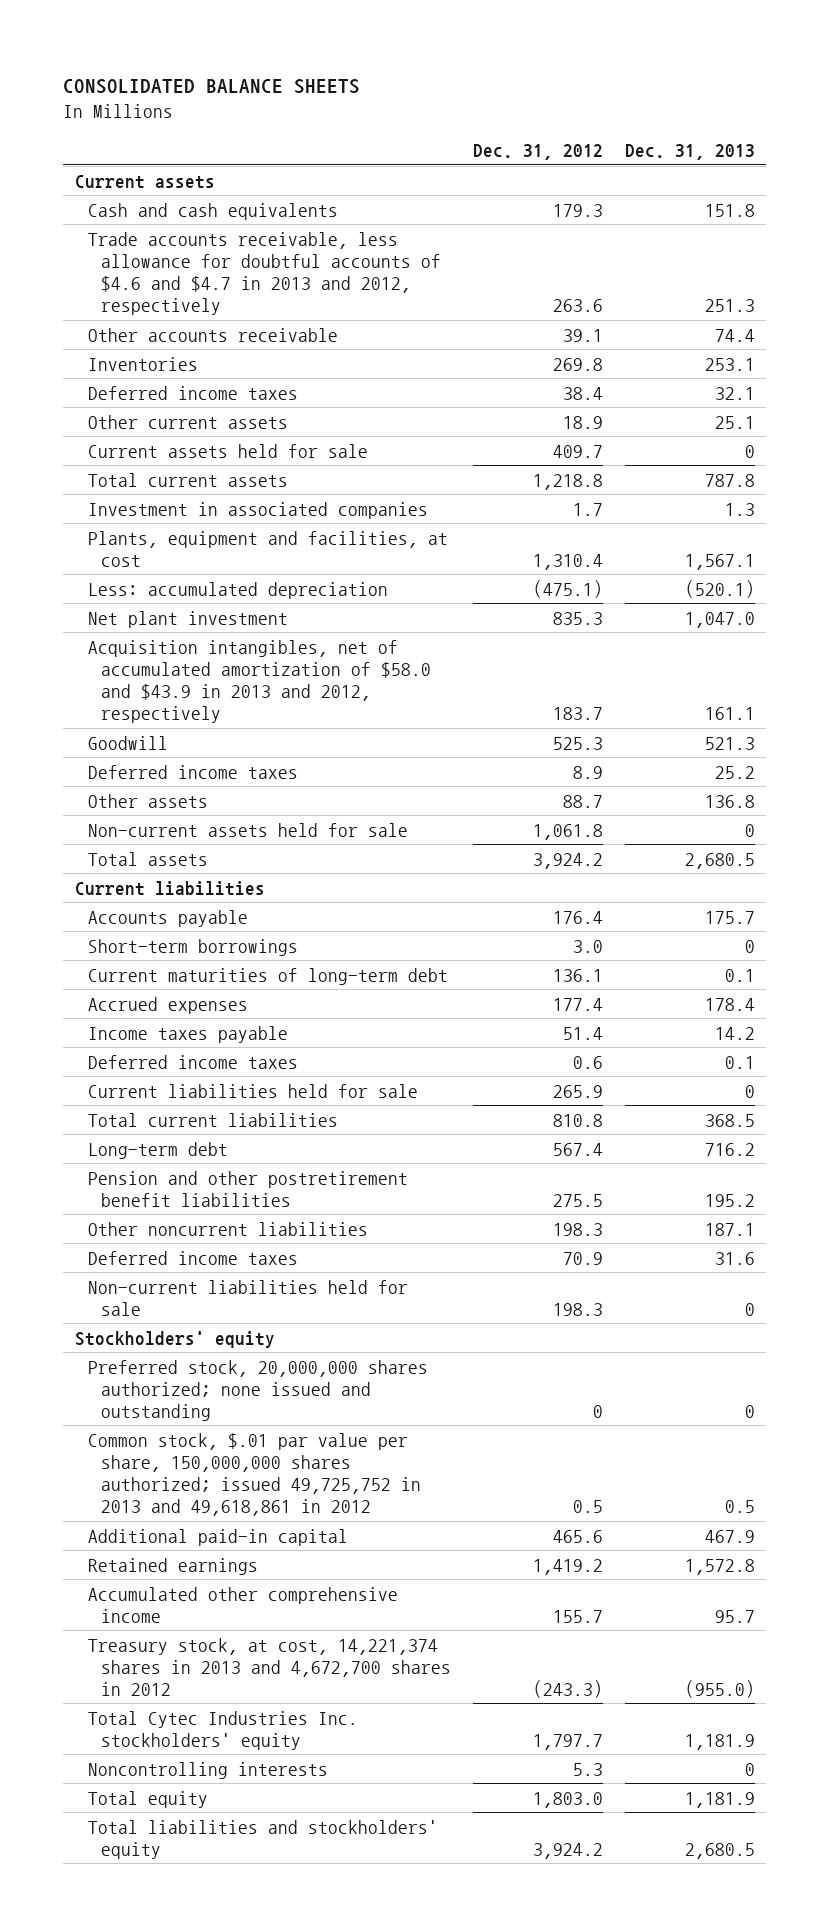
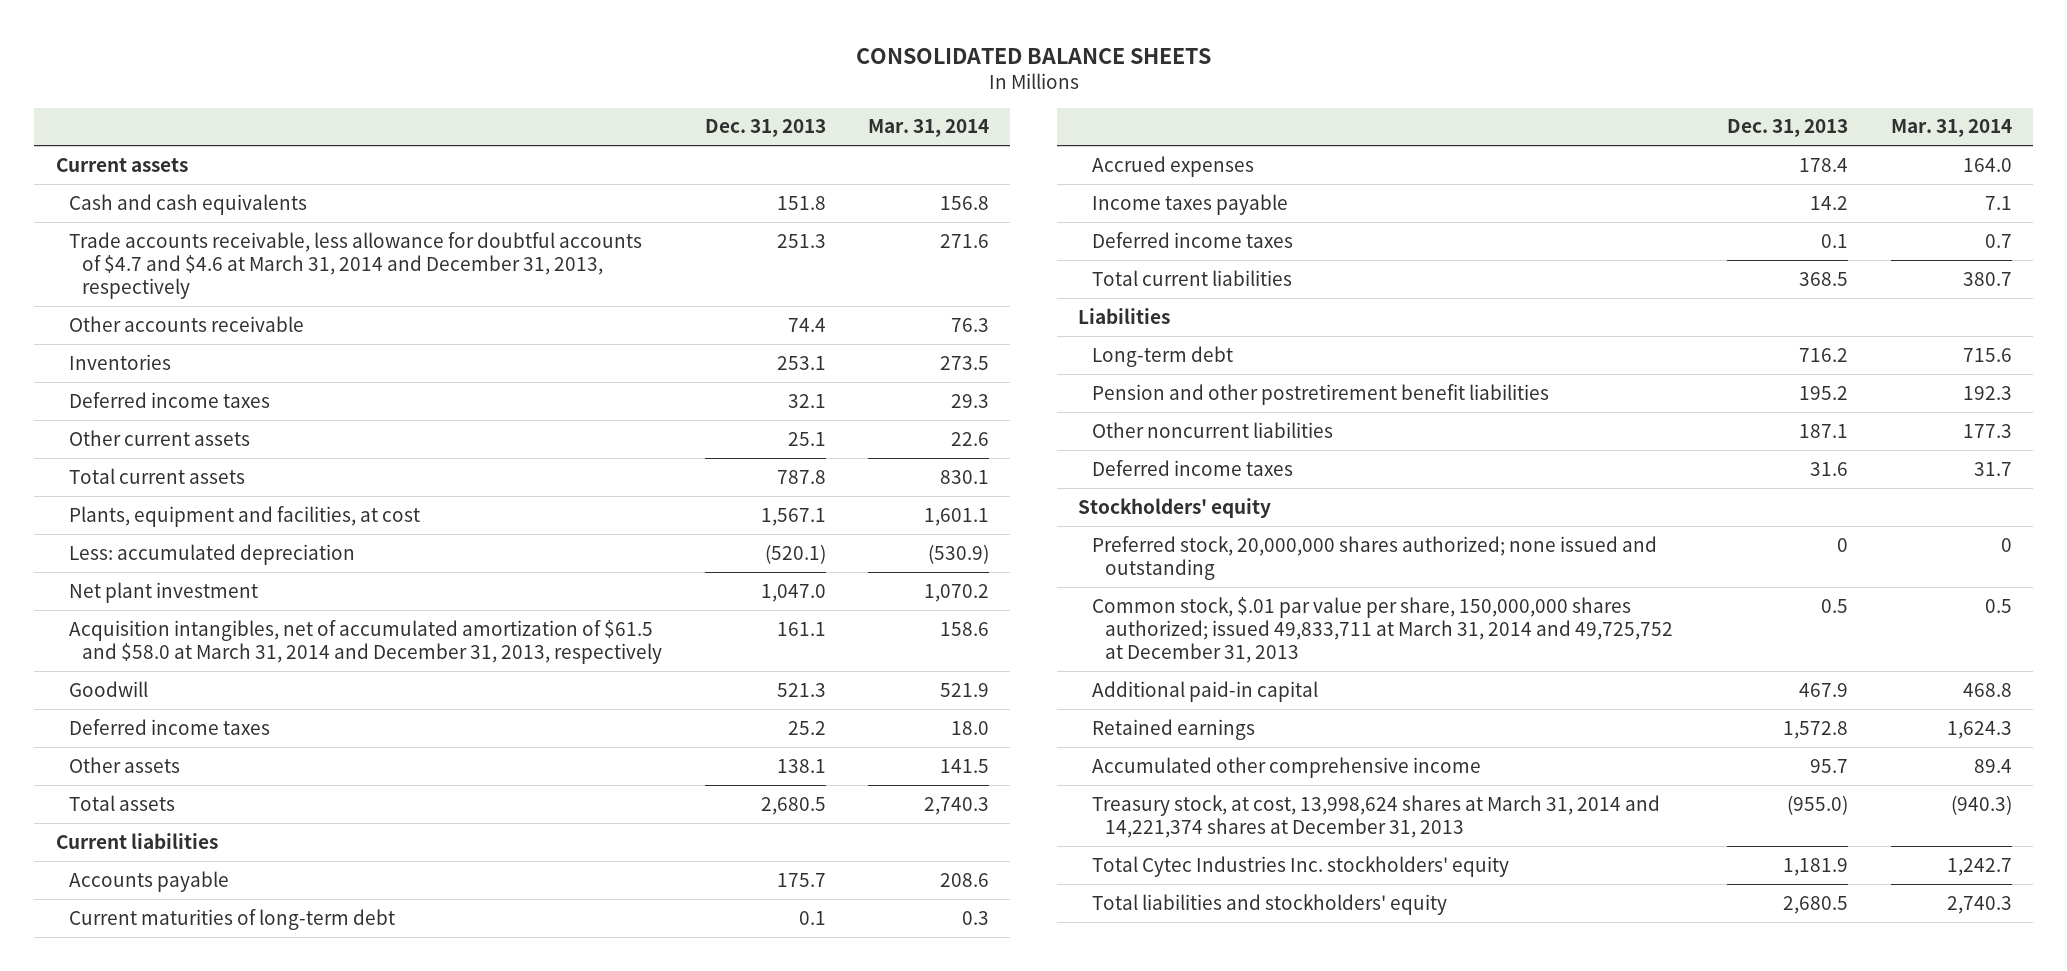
[473,143,604,160] Dec. 31, 2012 -> none
none -> [868,119,990,138] Mar. 31, 2014
[87,231,441,315] Trade accounts receivable, less allowance for doubtful accounts of $4.6 and $4.7 in 2013 and 2012, respectively -> [68,231,642,299] Trade accounts receivable, less allowance for doubtful accounts of $4.7 and $4.6 at March 31, 2014 and December 31, 2013, respectively
[87,443,368,458] Current assets held for sale -> none
[87,501,428,519] Investment in associated companies -> none
[87,639,431,723] Acquisition intangibles, net of accumulated amortization of $58.0 and $43.9 in 2013 and 2012, respectively -> [68,619,663,664] Acquisition intangibles, net of accumulated amortization of $61.5 and $58.0 at March 31, 2014 and December 31, 2013, respectively
[87,822,408,837] Non-current assets held for sale -> none
[705,794,756,808] 136.8 -> [776,758,826,773] 138.1
[87,938,298,956] Short-term borrowings -> none
[87,1083,418,1098] Current liabilities held for sale -> none
none -> [1078,307,1171,324] Liabilities
[87,1279,408,1316] Non-current liabilities held for sale -> none
[87,1432,421,1516] Common stock, $.01 par value per share, 150,000,000 shares authorized; issued 49,725,752 in 2013 and 49,618,861 in 2012 -> [1091,596,1673,663] Common stock, $.01 par value per share, 150,000,000 shares authorized; issued 49,833,711 at March 31, 2014 and 49,725,752 at December 31, 2013
[87,1637,451,1696] Treasury stock, at cost, 14,221,374 shares in 2013 and 4,672,700 shares in 2012 -> [1091,794,1660,838] Treasury stock, at cost, 13,998,624 shares at March 31, 2014 and 14,221,374 shares at December 31, 2013
[87,1761,328,1779] Noncontrolling interests -> none
[87,1790,208,1808] Total equity -> none

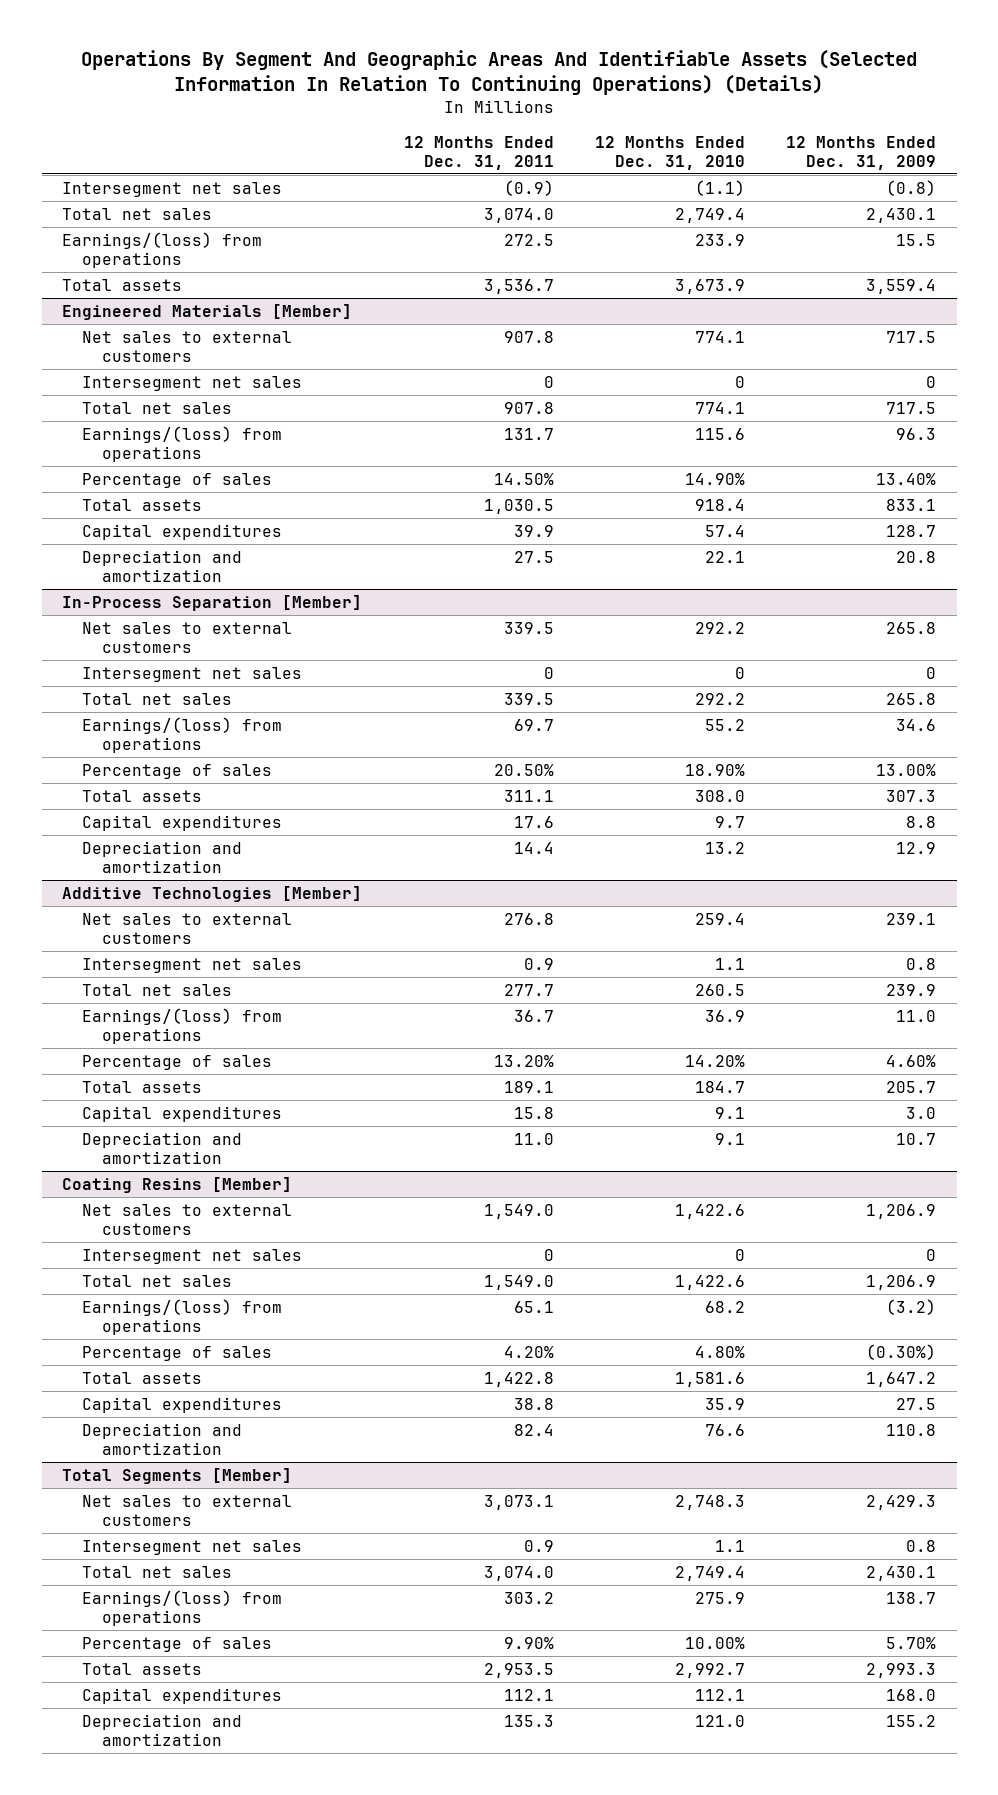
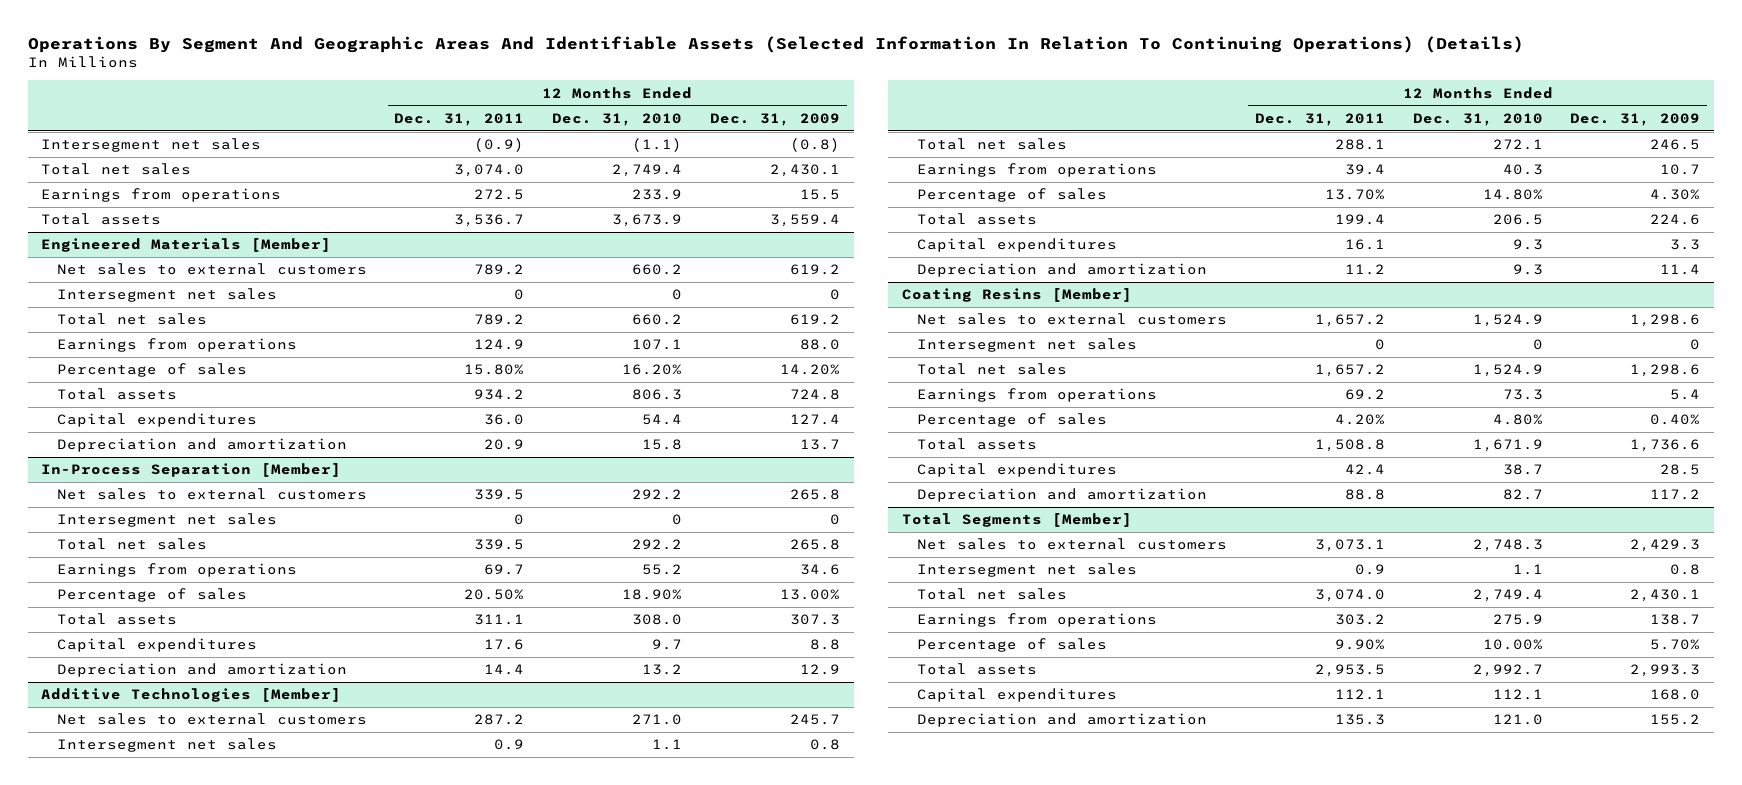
[62,231,263,268] Earnings/(loss) from operations -> [41,188,282,203] Earnings from operations
[503,330,554,343] 907.8 -> [474,264,525,276] 789.2
[694,330,745,343] 774.1 -> [632,264,683,276] 660.2
[886,330,937,343] 717.5 -> [790,264,841,276] 619.2
[503,401,554,414] 907.8 -> [474,314,525,326] 789.2
[694,401,745,414] 774.1 -> [632,314,683,326] 660.2
[886,401,937,414] 717.5 -> [790,314,841,326] 619.2
[82,425,283,462] Earnings/(loss) from operations -> [56,338,297,353] Earnings from operations
[503,427,554,440] 131.7 -> [474,339,525,351] 124.9
[694,427,745,440] 115.6 -> [632,339,683,351] 107.1
[896,427,937,440] 96.3 -> [800,339,841,351] 88.0
[493,472,554,485] 14.50% -> [464,364,525,376] 15.80%
[684,472,745,485] 14.90% -> [622,364,683,376] 16.20%
[876,472,937,485] 13.40% -> [780,364,841,376] 14.20%
[483,498,554,514] 1,030.5 -> [474,389,525,401] 934.2
[694,498,745,511] 918.4 -> [632,389,683,401] 806.3
[886,498,937,511] 833.1 -> [790,389,841,401] 724.8
[513,524,554,537] 39.9 -> [484,414,525,426] 36.0
[704,524,745,537] 57.4 -> [642,414,683,426] 54.4
[886,524,937,537] 128.7 -> [790,414,841,426] 127.4
[513,550,554,563] 27.5 -> [484,439,525,451] 20.9
[704,550,745,563] 22.1 -> [642,439,683,451] 15.8
[896,550,937,563] 20.8 -> [800,439,841,451] 13.7
[82,716,283,753] Earnings/(loss) from operations -> [56,563,297,578] Earnings from operations
[503,912,554,925] 276.8 -> [474,714,525,726] 287.2
[694,912,745,925] 259.4 -> [632,714,683,726] 271.0
[886,912,937,925] 239.1 -> [790,714,841,726] 245.7
[503,983,554,996] 277.7 -> [1334,139,1385,151] 288.1
[694,983,745,996] 260.5 -> [1492,139,1543,151] 272.1
[886,983,937,996] 239.9 -> [1650,139,1701,151] 246.5
[82,1007,283,1044] Earnings/(loss) from operations -> [916,163,1157,178] Earnings from operations
[513,1009,554,1022] 36.7 -> [1344,164,1385,176] 39.4
[704,1009,745,1022] 36.9 -> [1502,164,1543,176] 40.3
[896,1009,937,1022] 11.0 -> [1660,164,1701,176] 10.7
[493,1054,554,1067] 13.20% -> [1324,189,1385,201] 13.70%
[684,1054,745,1067] 14.20% -> [1482,189,1543,201] 14.80%
[886,1054,937,1067] 4.60% -> [1650,189,1701,201] 4.30%
[503,1080,554,1093] 189.1 -> [1334,214,1385,226] 199.4
[694,1080,745,1093] 184.7 -> [1492,214,1543,226] 206.5
[886,1080,937,1093] 205.7 -> [1650,214,1701,226] 224.6
[513,1106,554,1119] 15.8 -> [1344,239,1385,251] 16.1
[714,1106,745,1119] 9.1 -> [1512,239,1543,251] 9.3
[906,1106,937,1119] 3.0 -> [1670,239,1701,251] 3.3
[513,1132,554,1145] 11.0 -> [1344,264,1385,276] 11.2
[714,1132,745,1145] 9.1 -> [1512,264,1543,276] 9.3
[896,1132,937,1145] 10.7 -> [1660,264,1701,276] 11.4
[483,1203,554,1219] 1,549.0 -> [1314,314,1385,328] 1,657.2
[674,1203,745,1219] 1,422.6 -> [1472,314,1543,328] 1,524.9
[866,1203,937,1219] 1,206.9 -> [1630,314,1701,328] 1,298.6
[483,1274,554,1290] 1,549.0 -> [1314,364,1385,378] 1,657.2
[674,1274,745,1290] 1,422.6 -> [1472,364,1543,378] 1,524.9
[866,1274,937,1290] 1,206.9 -> [1630,364,1701,378] 1,298.6
[82,1298,283,1335] Earnings/(loss) from operations -> [916,388,1157,403] Earnings from operations
[513,1300,554,1313] 65.1 -> [1344,389,1385,401] 69.2
[704,1300,745,1313] 68.2 -> [1502,389,1543,401] 73.3
[886,1298,937,1315] (3.2) -> [1670,389,1701,401] 5.4
[866,1343,937,1360] (0.30%) -> [1650,414,1701,426] 0.40%
[483,1371,554,1387] 1,422.8 -> [1314,439,1385,453] 1,508.8
[674,1371,745,1387] 1,581.6 -> [1472,439,1543,453] 1,671.9
[866,1371,937,1387] 1,647.2 -> [1630,439,1701,453] 1,736.6
[513,1397,554,1410] 38.8 -> [1344,464,1385,476] 42.4
[704,1397,745,1410] 35.9 -> [1502,464,1543,476] 38.7
[896,1397,937,1410] 27.5 -> [1660,464,1701,476] 28.5
[513,1423,554,1436] 82.4 -> [1344,489,1385,501] 88.8
[704,1423,745,1436] 76.6 -> [1502,489,1543,501] 82.7
[886,1423,937,1436] 110.8 -> [1650,489,1701,501] 117.2
[82,1589,283,1626] Earnings/(loss) from operations -> [916,613,1157,628] Earnings from operations

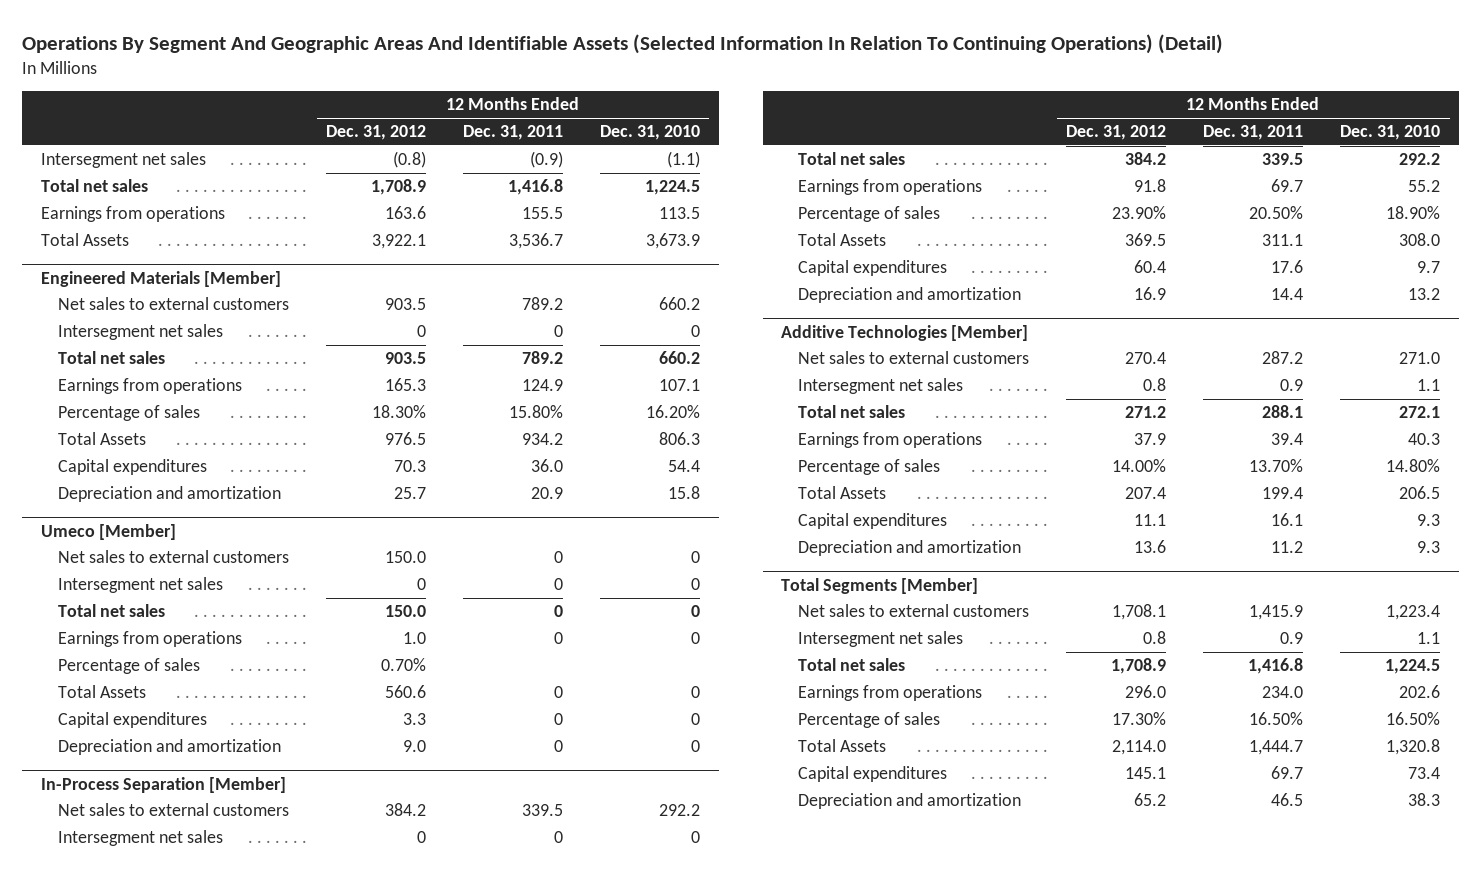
[27,35,1524,53] Operations By Segment And Geographic Areas And Identifiable Assets (Selected Information In Relation To Continuing Operations) (Details) -> [22,33,1224,54] Operations By Segment And Geographic Areas And Identifiable Assets (Selected Information In Relation To Continuing Operations) (Detail)
[710,112,841,126] Dec. 31, 2009 -> none
none -> [325,125,426,141] Dec. 31, 2012
[454,164,525,178] 3,074.0 -> [508,179,564,196] 1,416.8
[612,164,683,178] 2,749.4 -> [645,180,701,196] 1,224.5
[474,189,525,201] 272.5 -> [522,207,564,220] 155.5
[632,189,683,201] 233.9 -> [659,207,701,220] 113.5
[41,213,162,226] Total assets -> [40,233,129,247] Total Assets
[56,388,177,401] Total assets -> [57,432,146,446] Total Assets
none -> [40,523,176,540] Umeco [Member]
none -> [57,550,289,564] Net sales to external customers
none -> [57,577,223,594] Intersegment net sales
none -> [57,604,165,618] Total net sales
none -> [57,631,242,648] Earnings from operations
none -> [57,658,200,675] Percentage of sales
none -> [57,685,146,699] Total Assets
none -> [57,712,207,729] Capital expenditures
none -> [57,739,281,756] Depreciation and amortization
[56,613,177,626] Total assets -> [798,233,887,247] Total Assets
[916,213,1037,226] Total assets -> [798,486,887,500] Total Assets
[901,288,1132,303] Coating Resins [Member] -> none
[916,313,1227,326] Net sales to external customers -> none
[916,338,1137,353] Intersegment net sales -> none
[916,363,1067,376] Total net sales -> none
[916,388,1157,403] Earnings from operations -> none
[916,413,1107,428] Percentage of sales -> none
[916,438,1037,451] Total assets -> none
[916,463,1117,478] Capital expenditures -> none
[916,488,1207,503] Depreciation and amortization -> none
[1314,539,1385,553] 3,073.1 -> [1249,605,1304,621] 1,415.9
[1472,539,1543,553] 2,748.3 -> [1386,605,1441,621] 1,223.4
[1314,589,1385,603] 3,074.0 -> [1248,658,1304,675] 1,416.8
[1472,589,1543,603] 2,749.4 -> [1385,659,1441,675] 1,224.5
[1334,614,1385,626] 303.2 -> [1262,686,1304,699] 234.0
[1492,614,1543,626] 275.9 -> [1399,685,1441,699] 202.6
[1334,639,1385,651] 9.90% -> [1249,712,1304,726] 16.50%
[1482,639,1543,651] 10.00% -> [1386,712,1441,726] 16.50%
[916,663,1037,676] Total assets -> [798,739,887,753] Total Assets
[1314,664,1385,678] 2,953.5 -> [1249,740,1304,756] 1,444.7
[1472,664,1543,678] 2,992.7 -> [1386,739,1441,756] 1,320.8
[1334,689,1385,701] 112.1 -> [1271,766,1304,780] 69.7
[1492,689,1543,701] 112.1 -> [1408,767,1441,780] 73.4
[1334,714,1385,726] 135.3 -> [1271,793,1304,807] 46.5
[1492,714,1543,726] 121.0 -> [1408,793,1441,807] 38.3

